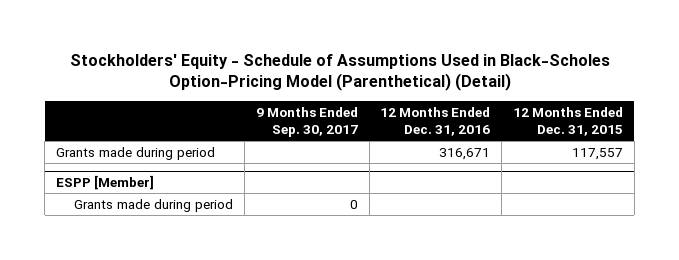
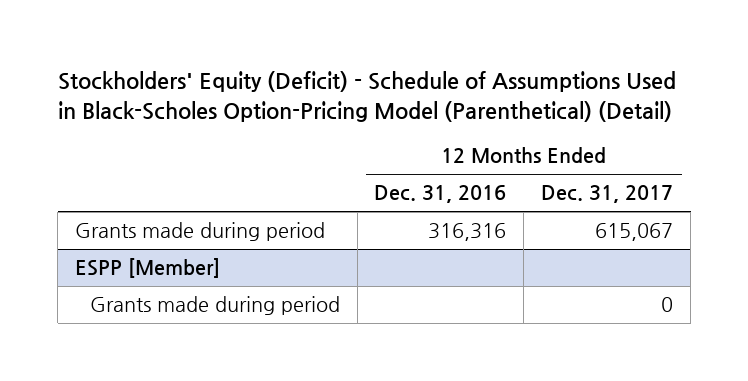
[69,53,610,92] Stockholders' Equity - Schedule of Assumptions Used in Black-Scholes Option-Pricing Model (Parenthetical) (Detail) -> [57,70,676,122] Stockholders' Equity (Deficit) - Schedule of Assumptions Used in Black-Scholes Option-Pricing Model (Parenthetical) (Detail)
[255,106,358,138] 9 Months Ended Sep. 30, 2017 -> none
[513,106,624,137] 12 Months Ended Dec. 31, 2015 -> none
none -> [541,185,674,204] Dec. 31, 2017
[439,147,491,160] 316,671 -> [428,223,507,242] 316,316

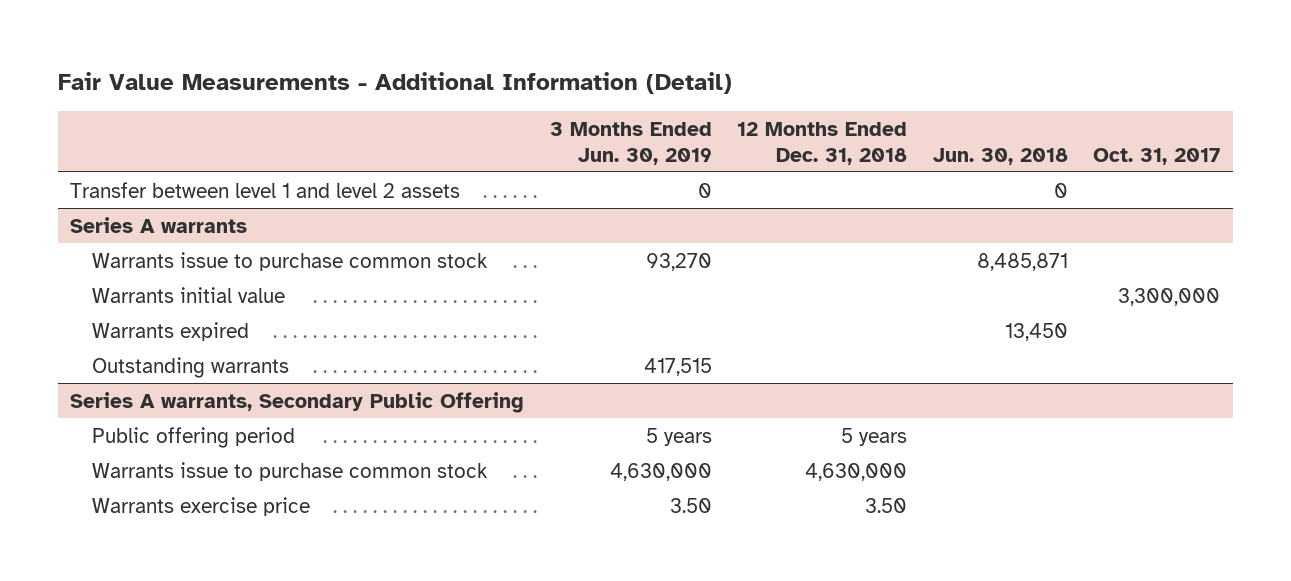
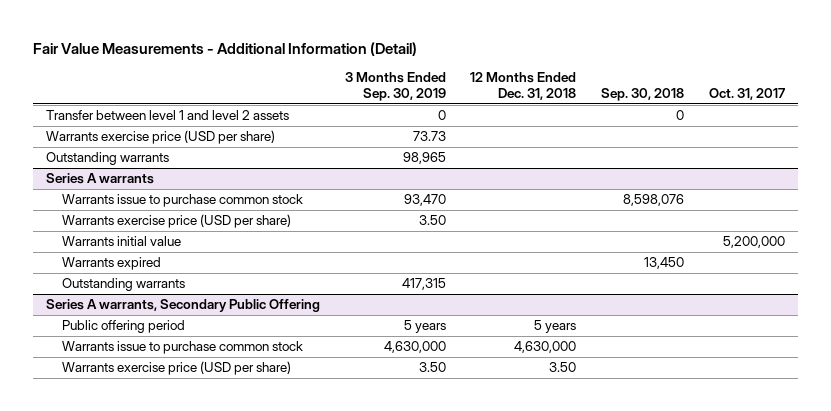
[549,121,712,165] 3 Months Ended Jun. 30, 2019 -> none
[932,147,1068,165] Jun. 30, 2018 -> none
none -> [344,72,446,102] 3 Months Ended Sep. 30, 2019
none -> [601,88,685,102] Sep. 30, 2018
none -> [45,130,275,145] Warrants exercise price (USD per share)
none -> [45,152,169,166] Outstanding warrants
none -> [62,214,292,229] Warrants exercise price (USD per share)
[1118,287,1221,306] 3,300,000 -> [723,236,786,249] 5,200,000
[92,496,311,516] Warrants exercise price -> [62,361,292,376] Warrants exercise price (USD per share)

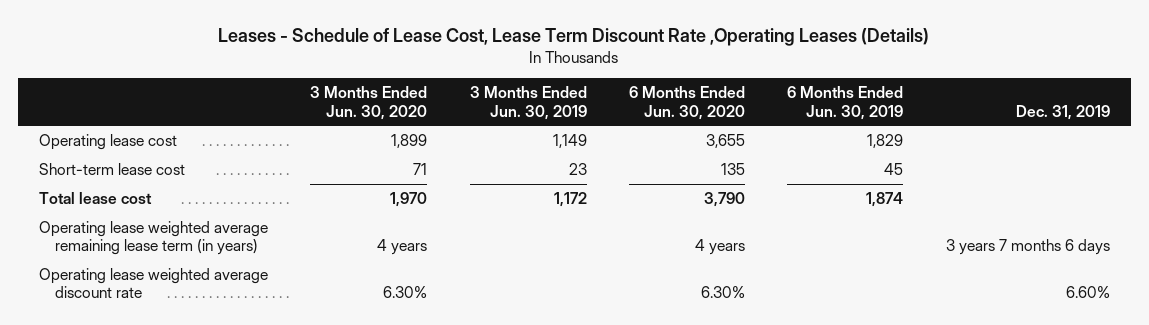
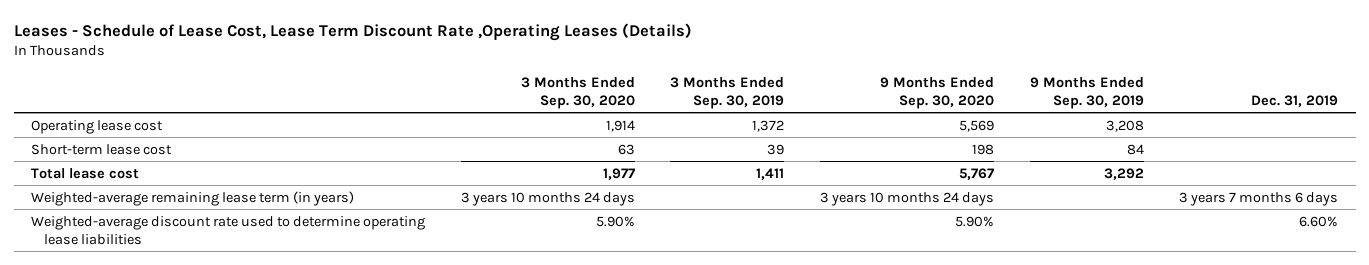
[310,86,428,120] 3 Months Ended Jun. 30, 2020 -> none
[469,86,587,120] 3 Months Ended Jun. 30, 2019 -> none
[629,86,746,120] 6 Months Ended Jun. 30, 2020 -> none
[787,86,904,120] 6 Months Ended Jun. 30, 2019 -> none
none -> [520,76,635,109] 3 Months Ended Sep. 30, 2020
none -> [670,76,785,109] 3 Months Ended Sep. 30, 2019
none -> [879,76,994,109] 9 Months Ended Sep. 30, 2020
none -> [1029,76,1144,109] 9 Months Ended Sep. 30, 2019
[39,221,269,256] Operating lease weighted average remaining lease term (in years) -> [31,190,355,206] Weighted-average remaining lease term (in years)
[39,268,269,299] Operating lease weighted average discount rate -> [31,215,426,245] Weighted-average discount rate used to determine operating lease liabilities

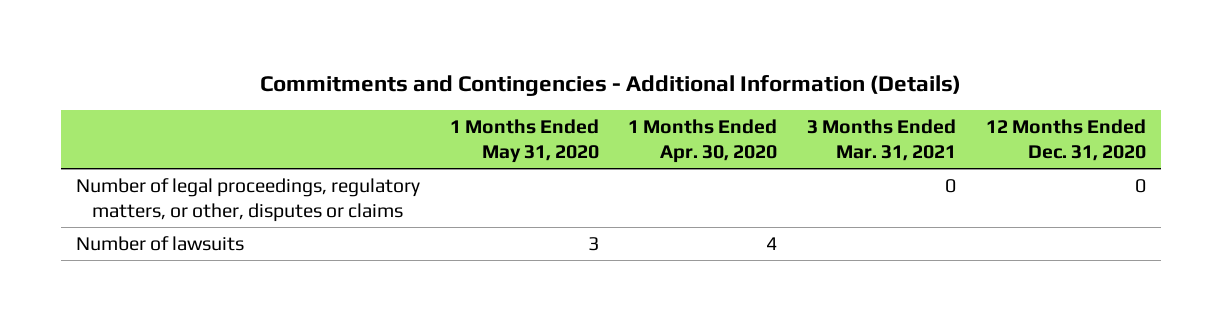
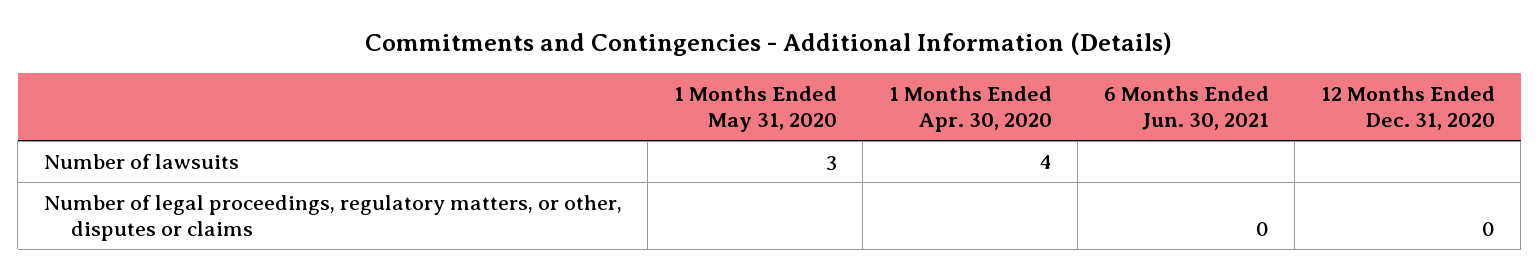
[807,119,957,162] 3 Months Ended Mar. 31, 2021 -> none
none -> [1103,86,1269,130] 6 Months Ended Jun. 30, 2021
[75,177,420,222] Number of legal proceedings, regulatory matters, or other, disputes or claims -> [43,195,622,241] Number of legal proceedings, regulatory matters, or other, disputes or claims

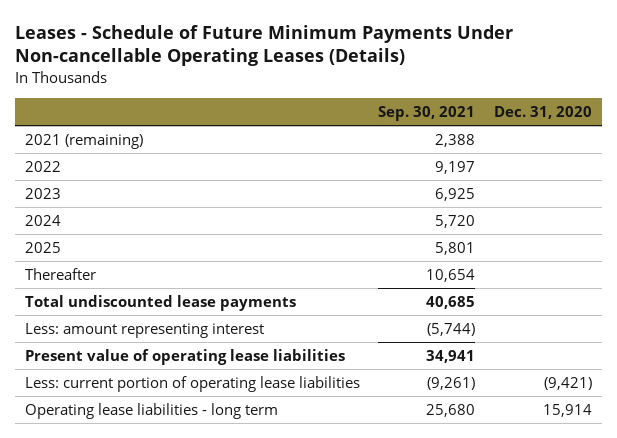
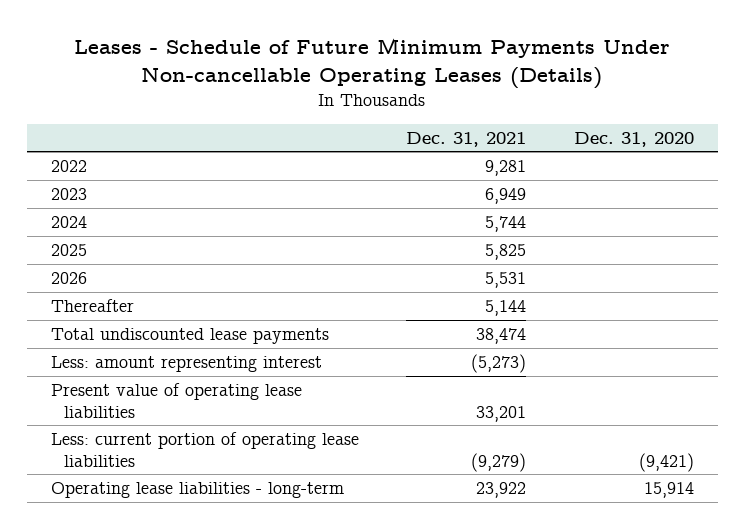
[378,106,476,122] Sep. 30, 2021 -> none
none -> [406,131,527,147] Dec. 31, 2021
[24,133,143,149] 2021 (remaining) -> none
none -> [50,271,87,284] 2026
[24,402,278,419] Operating lease liabilities - long term -> [50,481,344,498] Operating lease liabilities - long-term

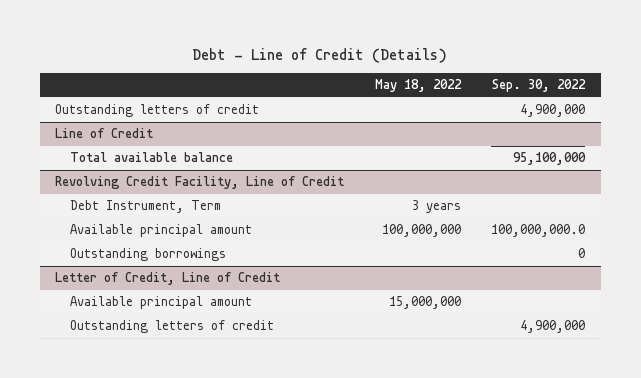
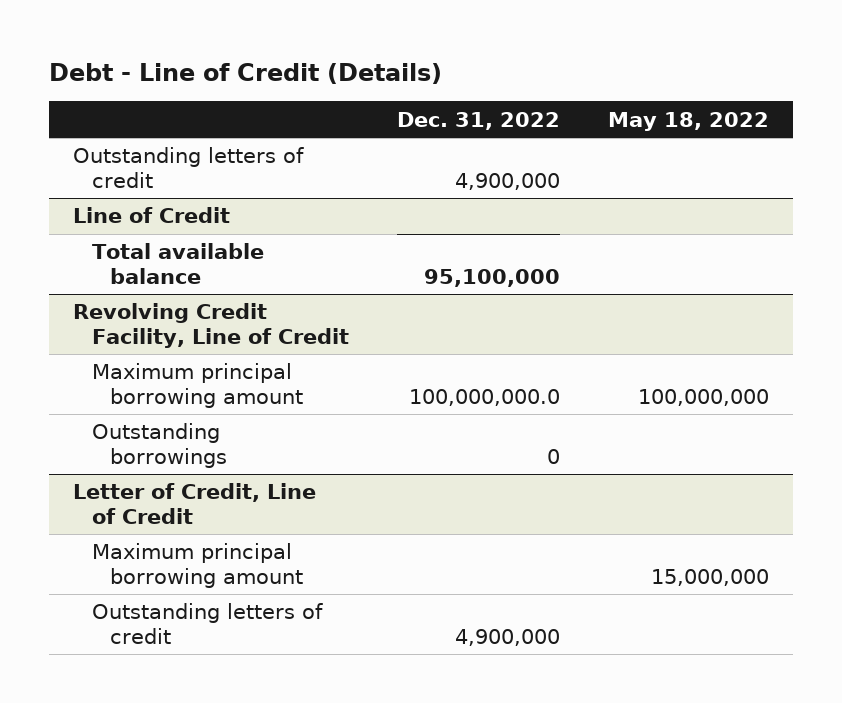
[492,79,587,93] Sep. 30, 2022 -> none
none -> [396,111,560,130] Dec. 31, 2022
[69,200,221,214] Debt Instrument, Term -> none
[69,224,252,238] Available principal amount -> [91,363,303,408] Maximum principal borrowing amount
[69,296,252,310] Available principal amount -> [91,543,303,588] Maximum principal borrowing amount

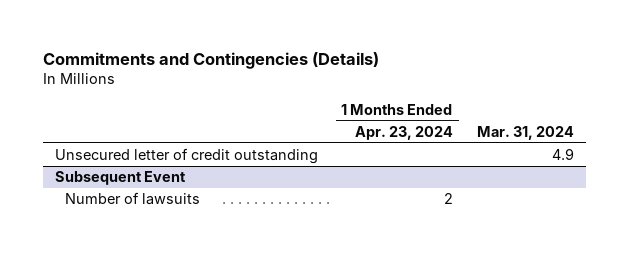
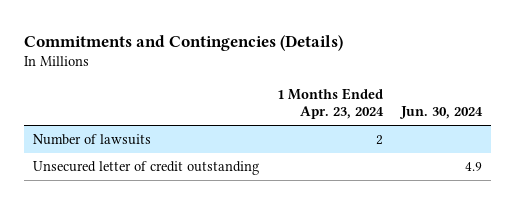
[477,125,575,140] Mar. 31, 2024 -> none
none -> [398,106,483,120] Jun. 30, 2024
none -> [33,134,152,146] Number of lawsuits
[54,171,186,186] Subsequent Event -> none
[65,192,201,206] Number of lawsuits -> none

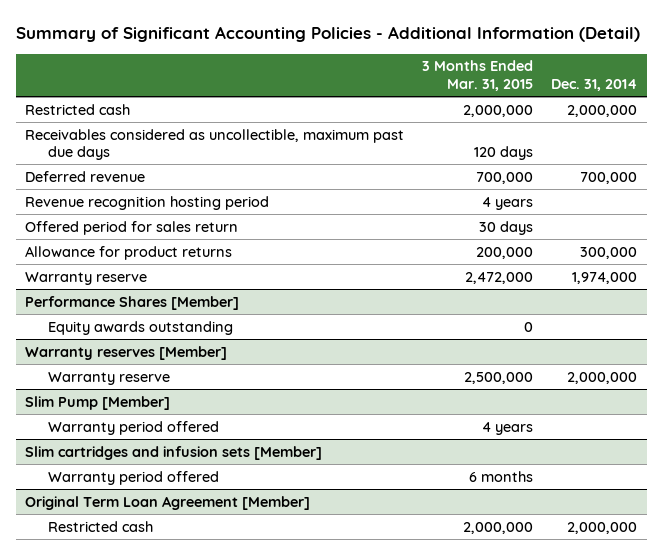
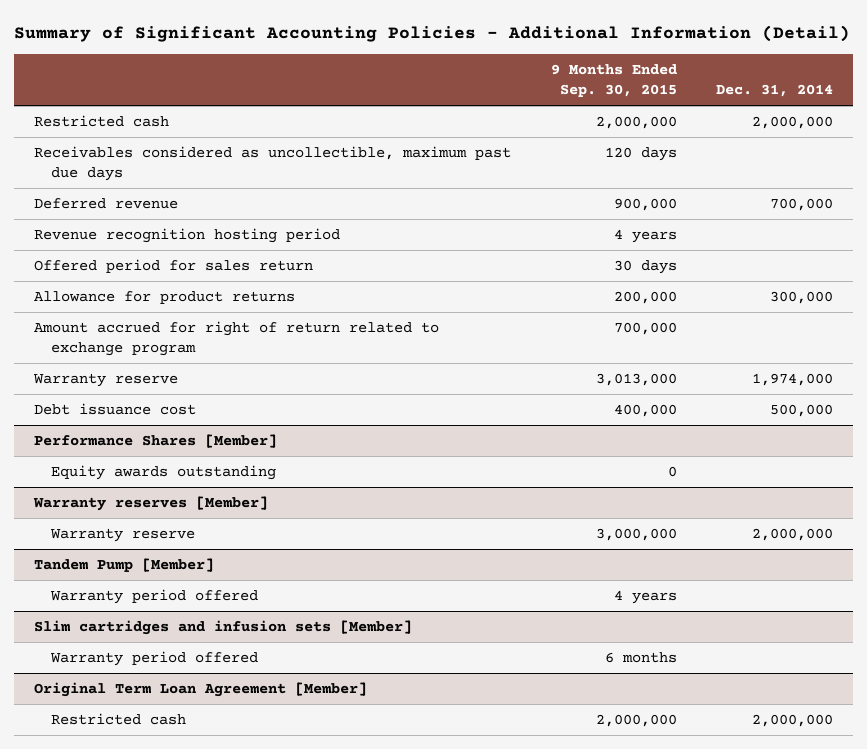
[422,60,534,91] 3 Months Ended Mar. 31, 2015 -> none
none -> [550,63,677,98] 9 Months Ended Sep. 30, 2015
none -> [33,321,439,357] Amount accrued for right of return related to exchange program
none -> [33,403,196,416] Debt issuance cost
[25,395,171,410] Slim Pump [Member] -> none
[47,420,219,435] Warranty period offered -> none
none -> [33,558,214,573] Tandem Pump [Member]
none -> [49,589,258,605] Warranty period offered

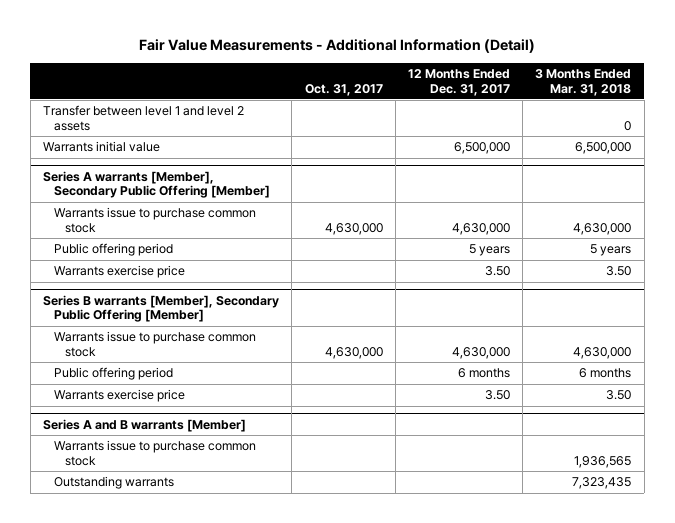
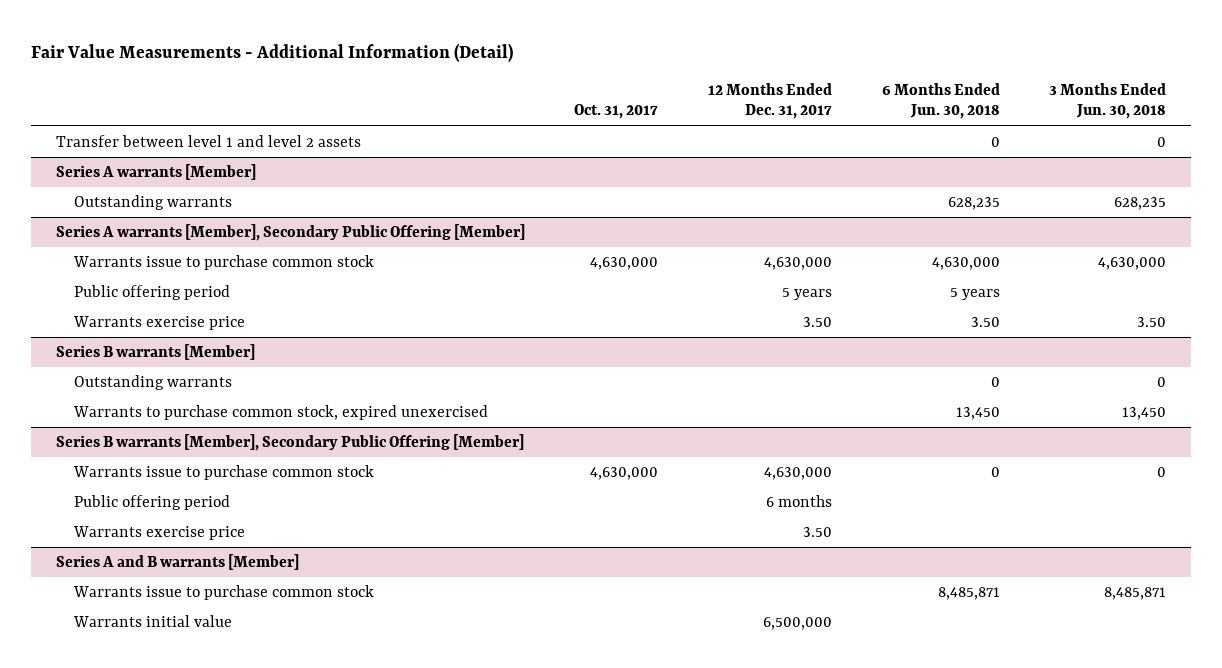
[535,68,632,96] 3 Months Ended Mar. 31, 2018 -> none
none -> [881,83,1000,120] 6 Months Ended Jun. 30, 2018
none -> [1049,83,1167,120] 3 Months Ended Jun. 30, 2018
[43,141,161,153] Warrants initial value -> none
none -> [55,164,256,181] Series A warrants [Member]
none -> [73,195,232,211] Outstanding warrants
none -> [55,344,255,361] Series B warrants [Member]
none -> [73,375,232,391] Outstanding warrants
none -> [72,405,488,421] Warrants to purchase common stock, expired unexercised
[53,476,174,490] Outstanding warrants -> none
none -> [72,615,232,628] Warrants initial value

